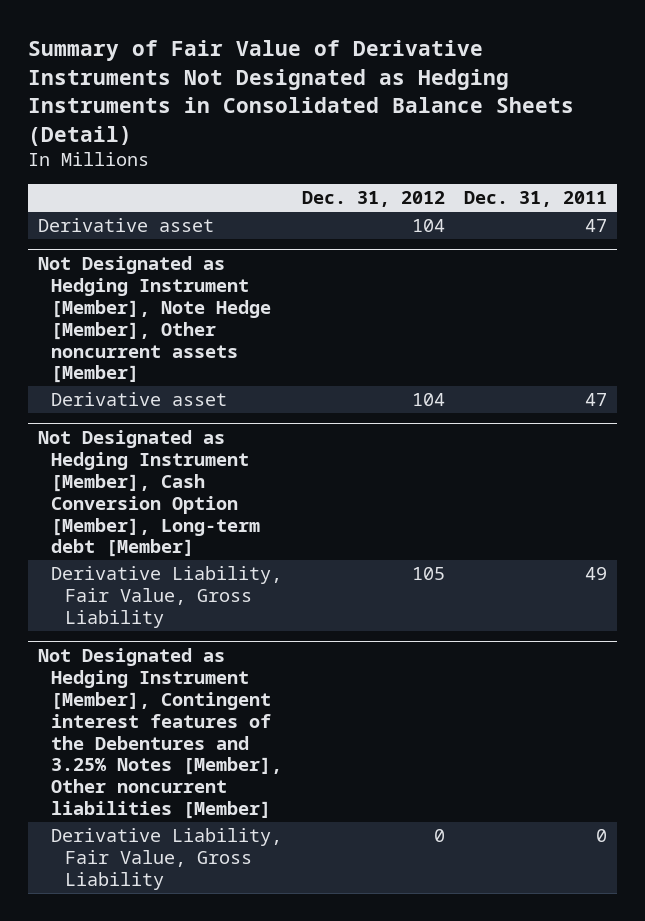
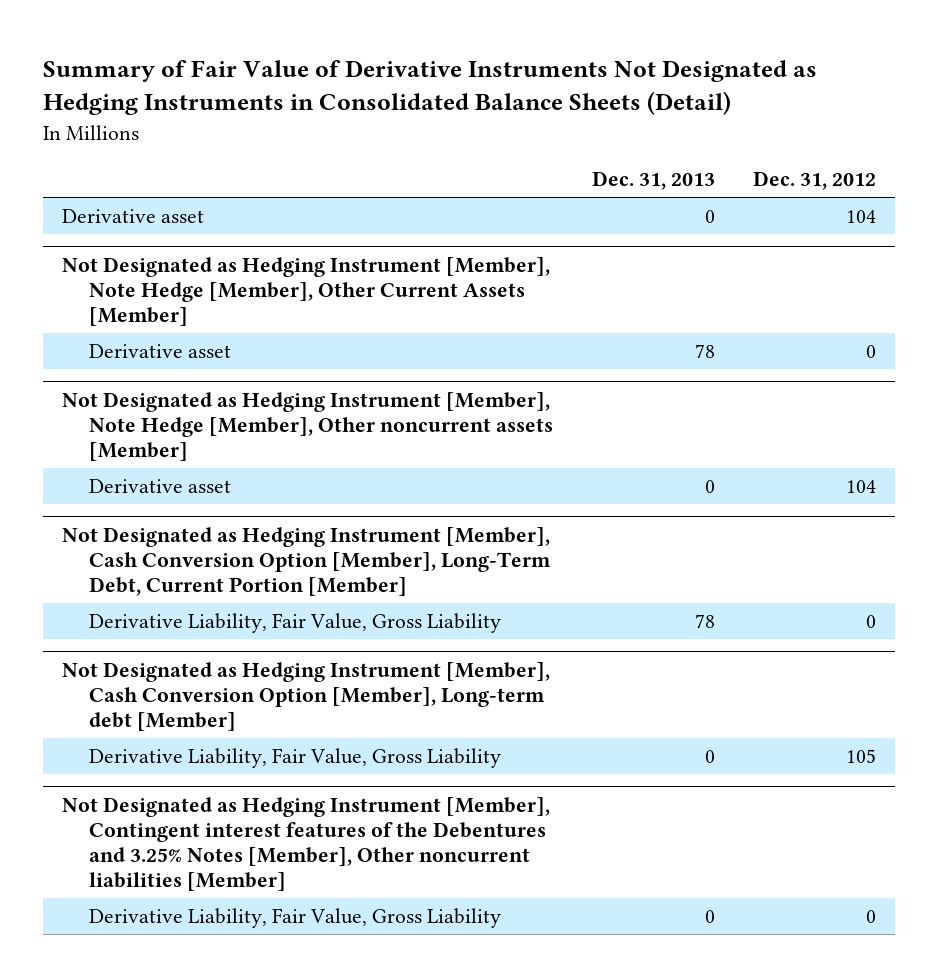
[463,191,607,208] Dec. 31, 2011 -> none
none -> [591,171,715,191] Dec. 31, 2013
none -> [62,256,551,326] Not Designated as Hedging Instrument [Member], Note Hedge [Member], Other Current Assets [Member]
none -> [89,344,232,359] Derivative asset
none -> [62,526,552,596] Not Designated as Hedging Instrument [Member], Cash Conversion Option [Member], Long-Term Debt, Current Portion [Member]
none -> [89,613,502,634] Derivative Liability, Fair Value, Gross Liability

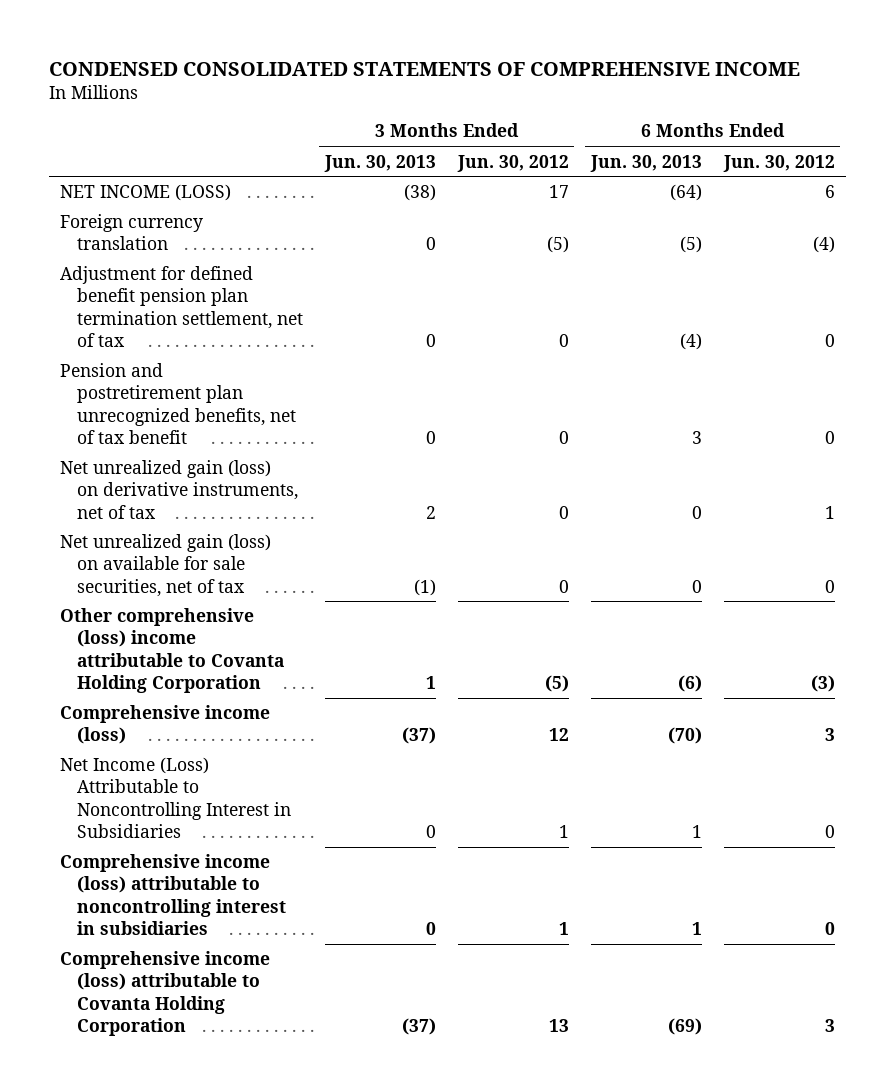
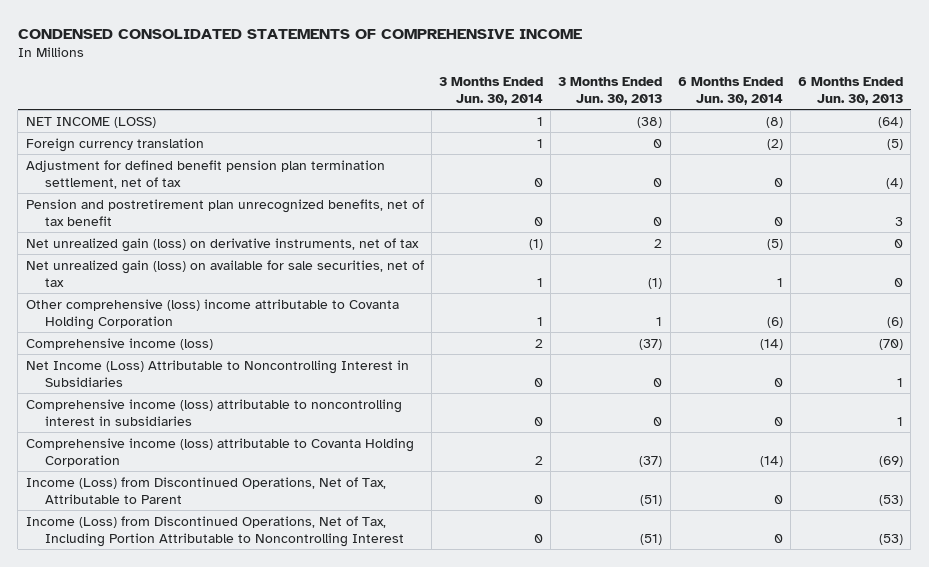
[456,154,569,172] Jun. 30, 2012 -> none
[722,154,835,172] Jun. 30, 2012 -> none
none -> [438,77,543,105] 3 Months Ended Jun. 30, 2014
none -> [677,77,783,105] 6 Months Ended Jun. 30, 2014
none -> [25,476,386,504] Income (Loss) from Discontinued Operations, Net of Tax, Attributable to Parent
none -> [25,515,405,547] Income (Loss) from Discontinued Operations, Net of Tax, Including Portion Attributable to Noncontrolling Interest

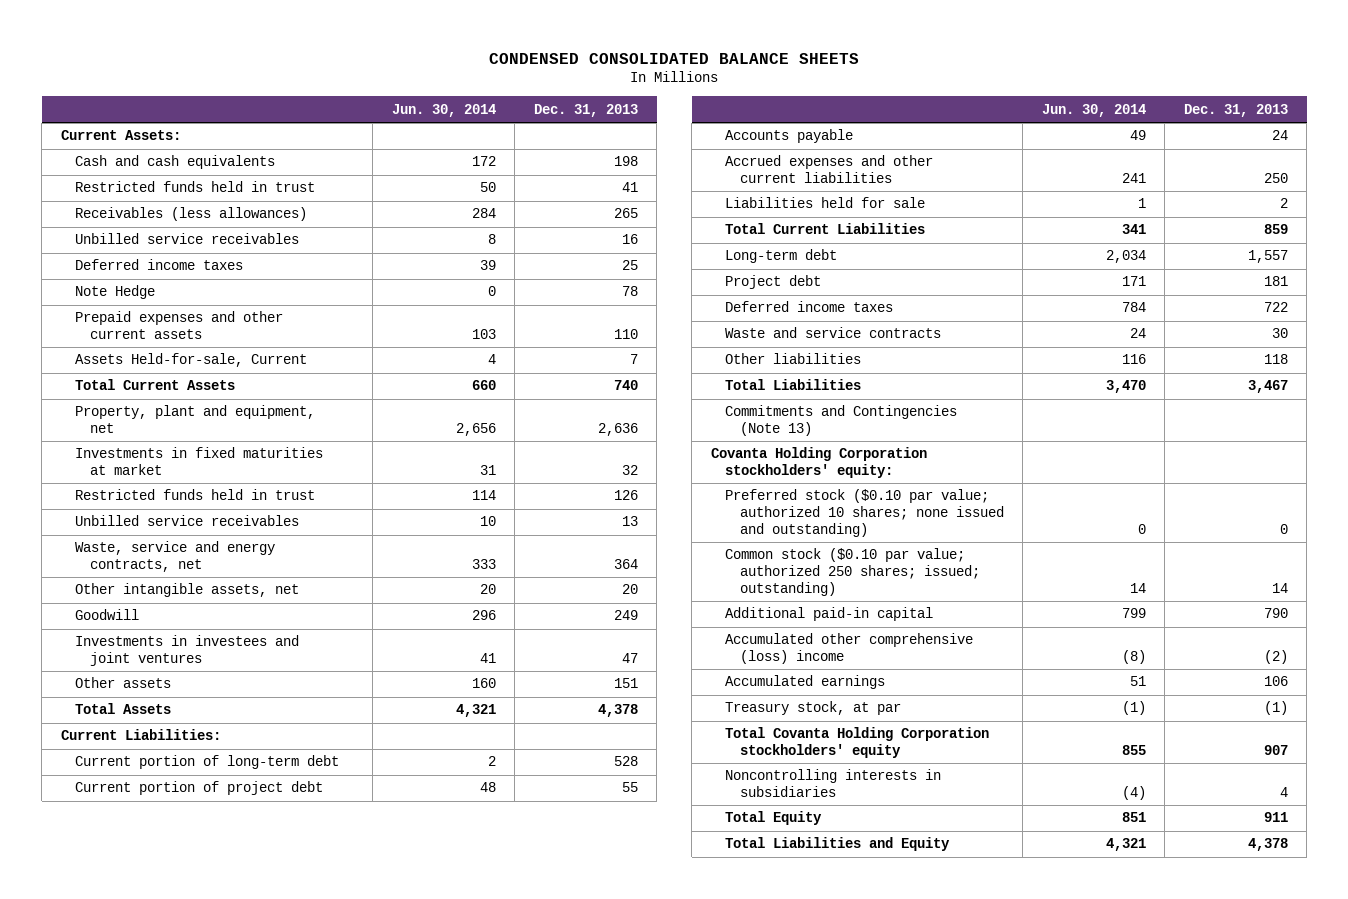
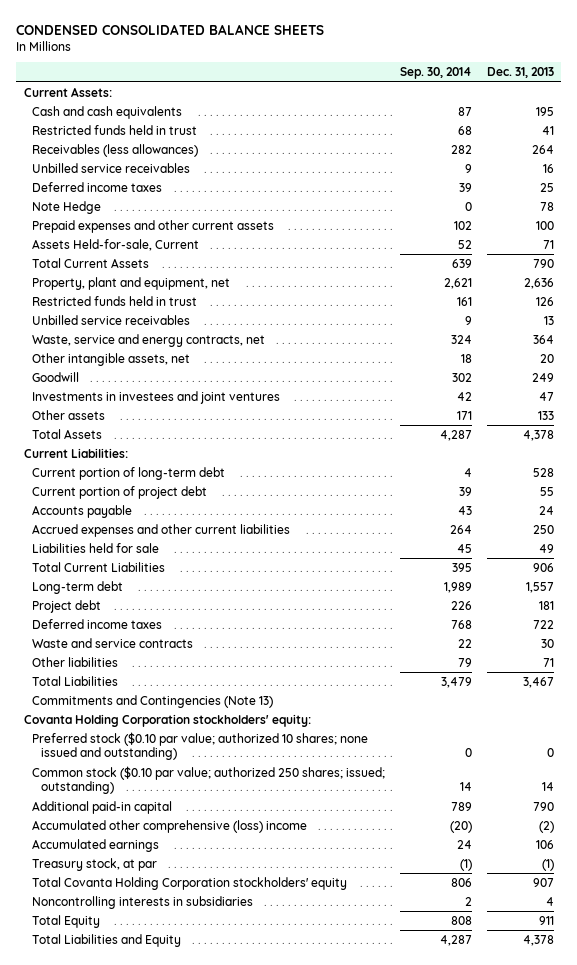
[391,103,496,117] Jun. 30, 2014 -> none
none -> [400,67,473,80] Sep. 30, 2014
[613,156,638,167] 198 -> [535,106,554,116] 195
[613,208,638,219] 265 -> [531,144,554,154] 264
[613,329,638,340] 110 -> [535,220,554,230] 100
[629,354,638,365] 7 -> [542,239,554,249] 71
[613,380,638,391] 740 -> [532,258,554,268] 790
[75,447,324,476] Investments in fixed maturities at market -> none
[613,678,638,689] 151 -> [537,410,554,420] 133
[1279,198,1288,209] 2 -> [538,543,554,553] 49
[1263,224,1288,235] 859 -> [532,562,554,572] 906
[1263,354,1288,365] 118 -> [542,657,554,667] 71

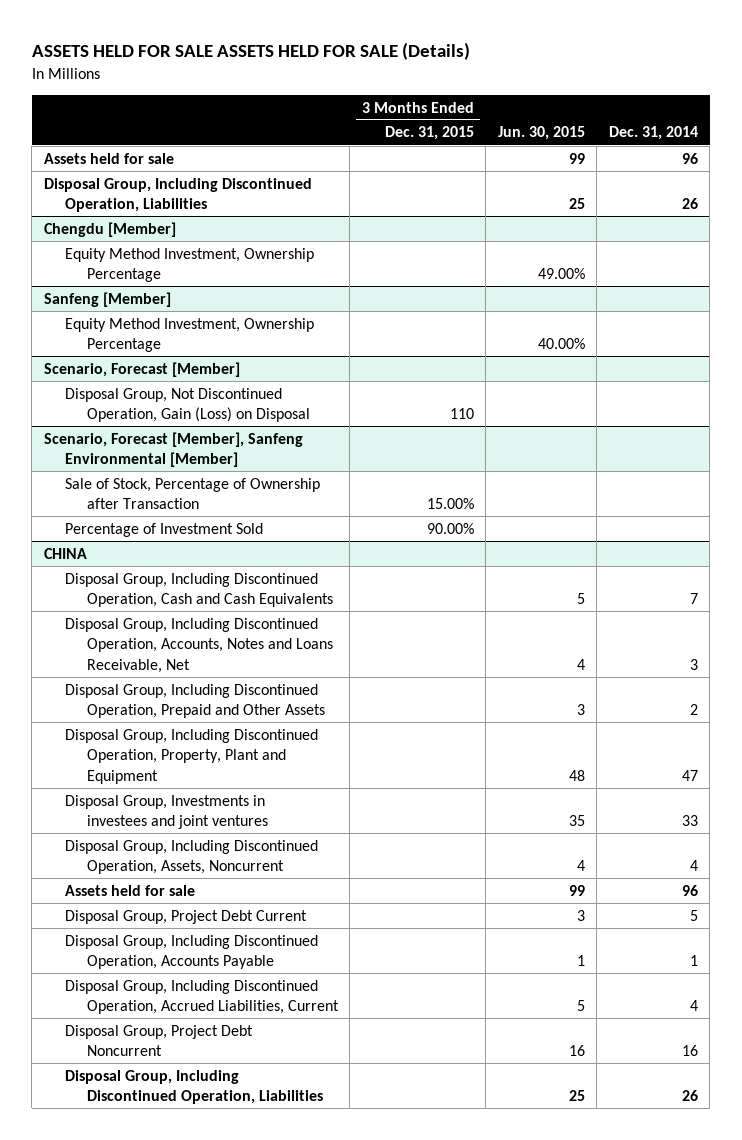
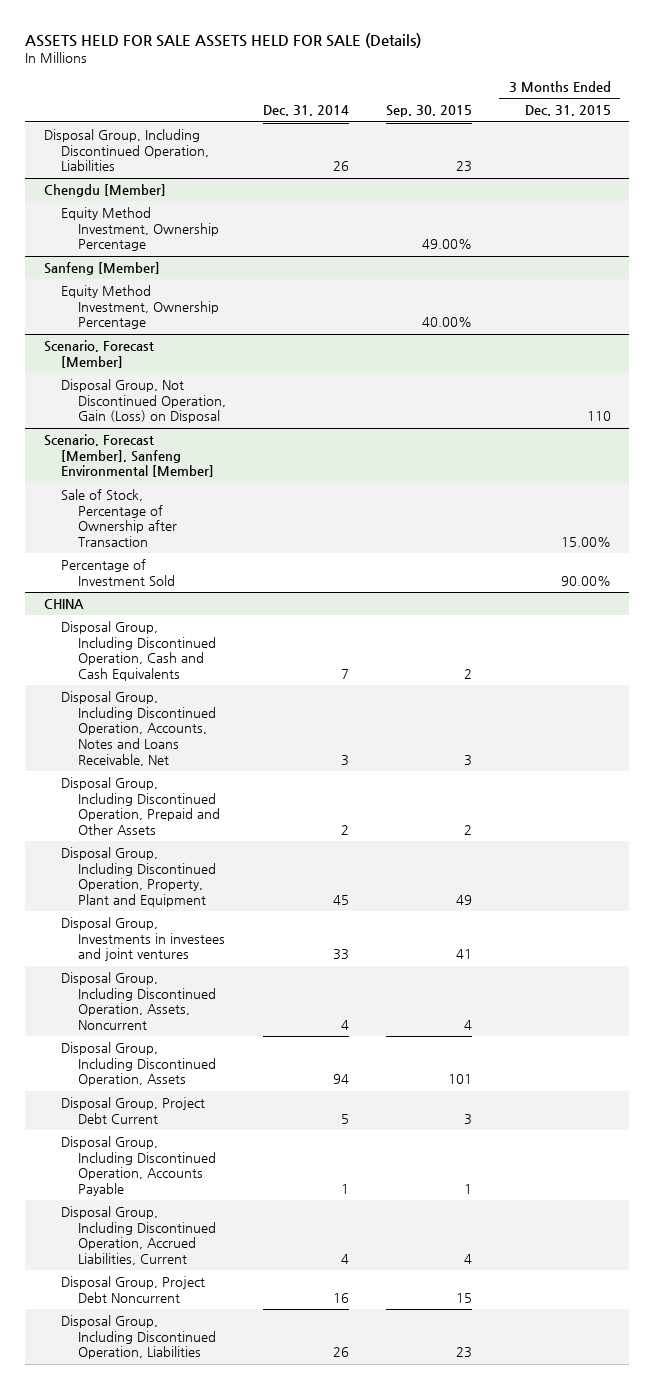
[497,126,585,141] Jun. 30, 2015 -> none
none -> [385,105,472,118] Sep. 30, 2015
[43,152,174,164] Assets held for sale -> none
[681,770,698,782] 47 -> [332,894,349,905] 45
[65,884,196,896] Assets held for sale -> none
none -> [60,1042,216,1087] Disposal Group, Including Discontinued Operation, Assets

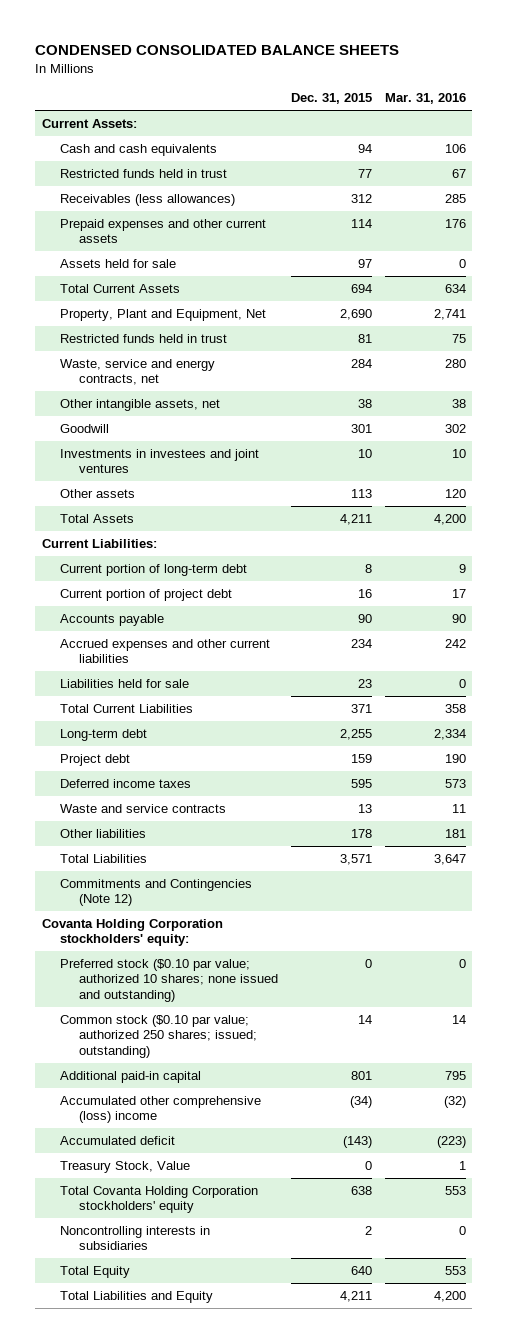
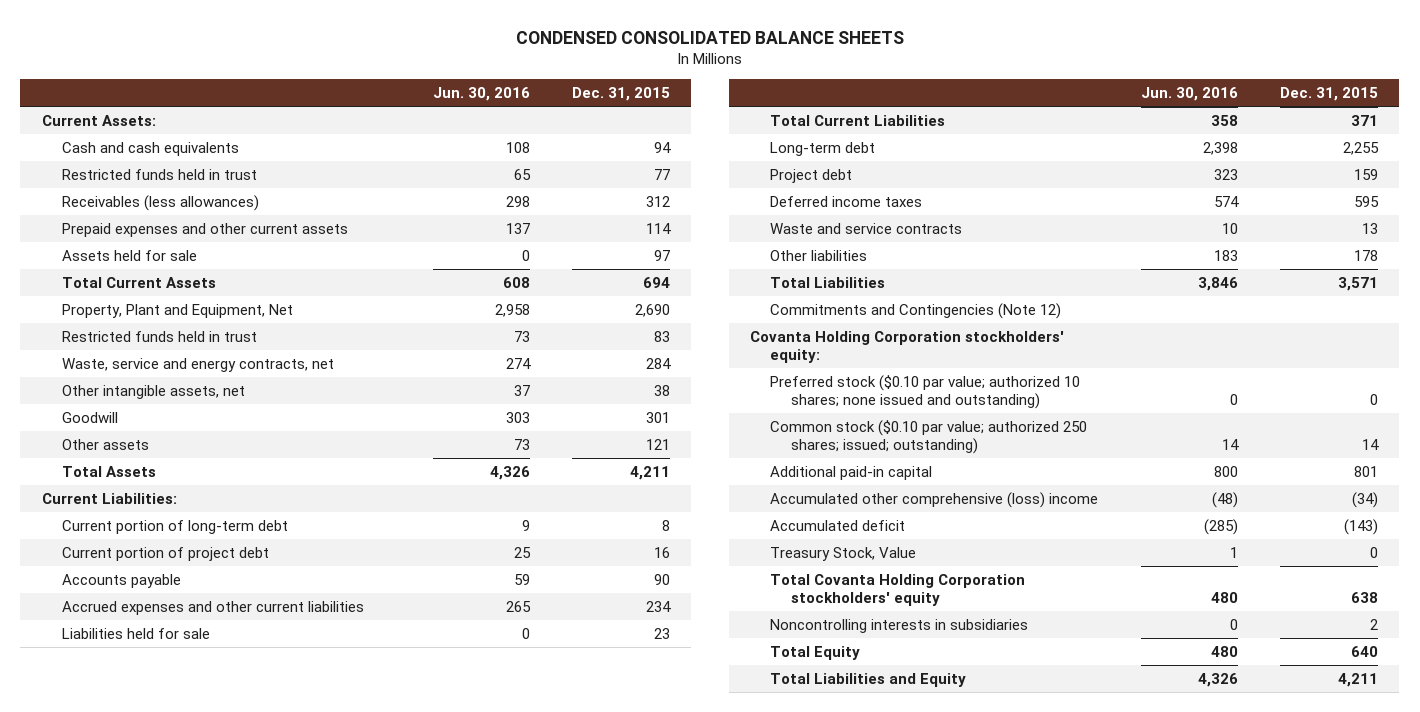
[384,93,466,105] Mar. 31, 2016 -> none
none -> [432,87,530,102] Jun. 30, 2016
[357,333,372,343] 81 -> [653,330,670,342] 83
[60,448,260,474] Investments in investees and joint ventures -> none
[350,488,372,498] 113 -> [645,438,670,450] 121

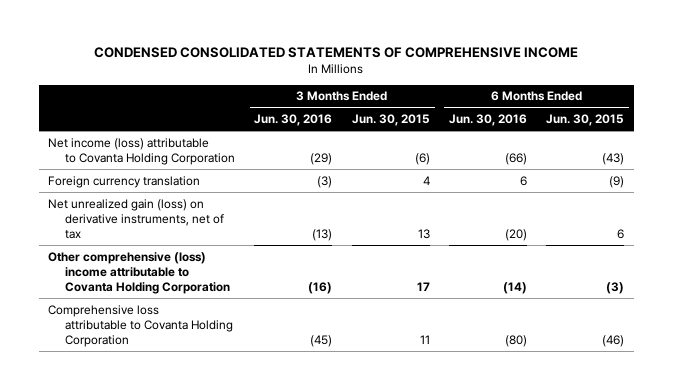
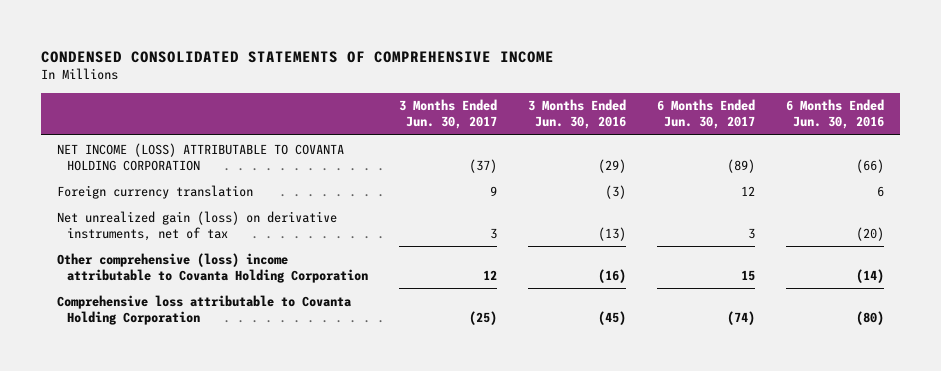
[351,114,430,127] Jun. 30, 2015 -> none
[546,114,625,127] Jun. 30, 2015 -> none
none -> [399,99,498,130] 3 Months Ended Jun. 30, 2017
none -> [657,99,756,130] 6 Months Ended Jun. 30, 2017
[48,137,236,165] Net income (loss) attributable to Covanta Holding Corporation -> [56,142,344,171] NET INCOME (LOSS) ATTRIBUTABLE TO COVANTA HOLDING CORPORATION

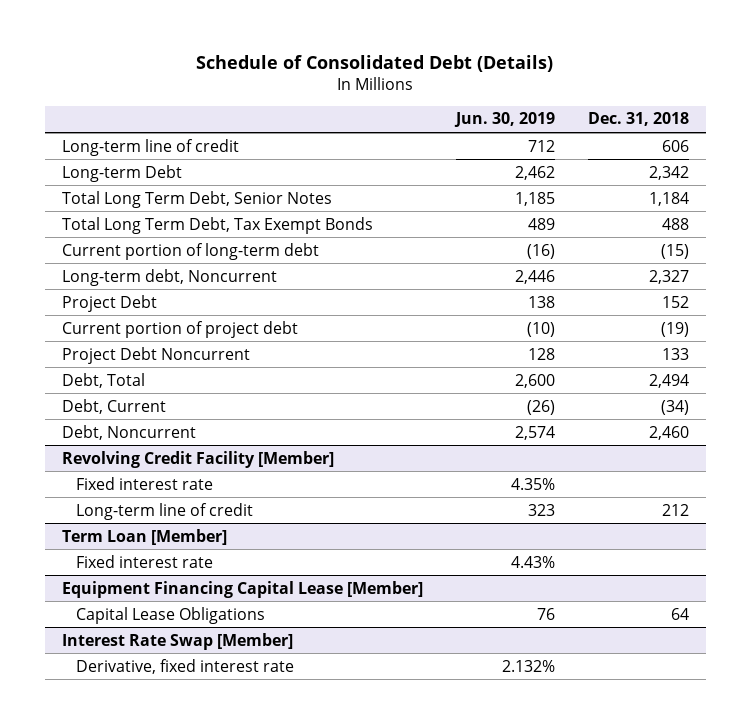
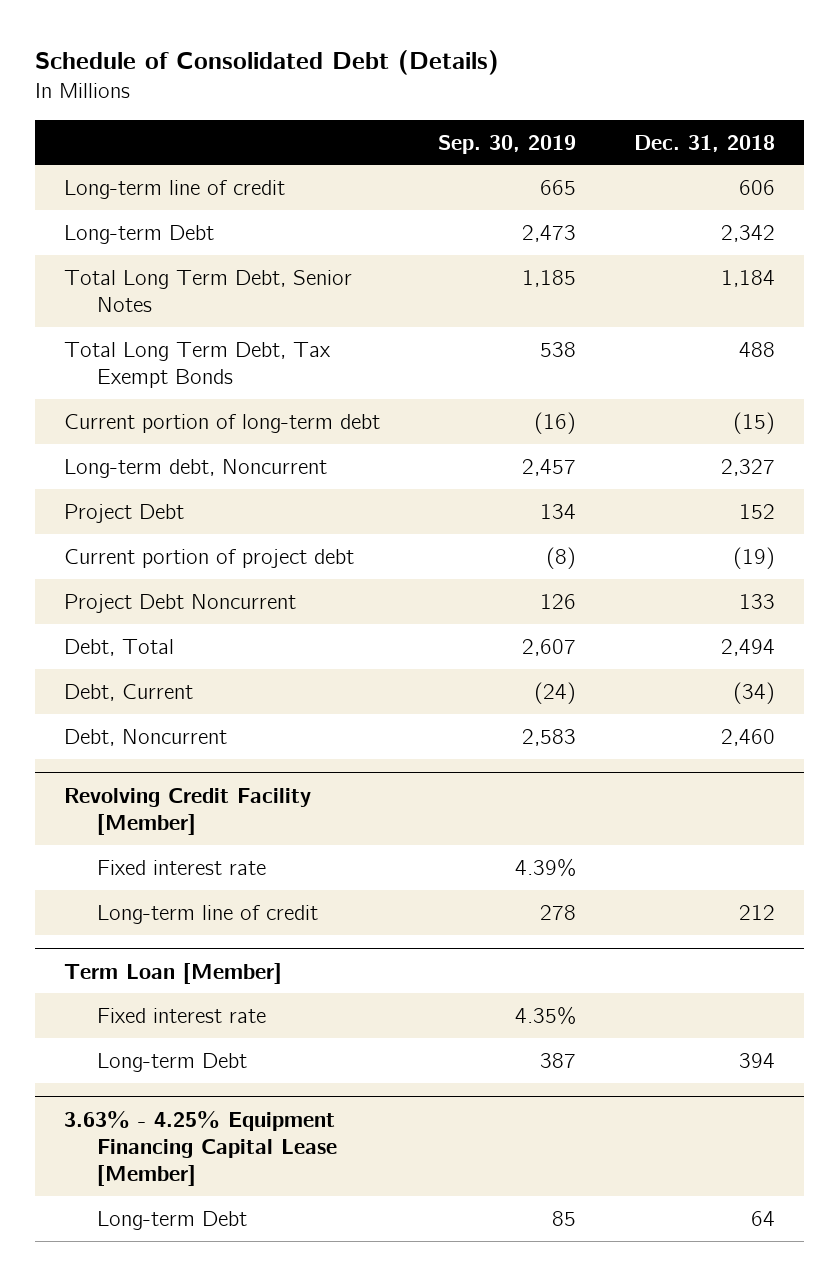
[453,112,555,128] Jun. 30, 2019 -> none
none -> [438,134,577,154] Sep. 30, 2019
[75,606,265,624] Capital Lease Obligations -> none
[61,632,293,650] Interest Rate Swap [Member] -> none
[75,658,294,674] Derivative, fixed interest rate -> none
none -> [97,1052,248,1072] Long-term Debt
[61,580,423,598] Equipment Financing Capital Lease [Member] -> [64,1109,338,1187] 3.63% - 4.25% Equipment Financing Capital Lease [Member]
none -> [97,1210,248,1230] Long-term Debt

